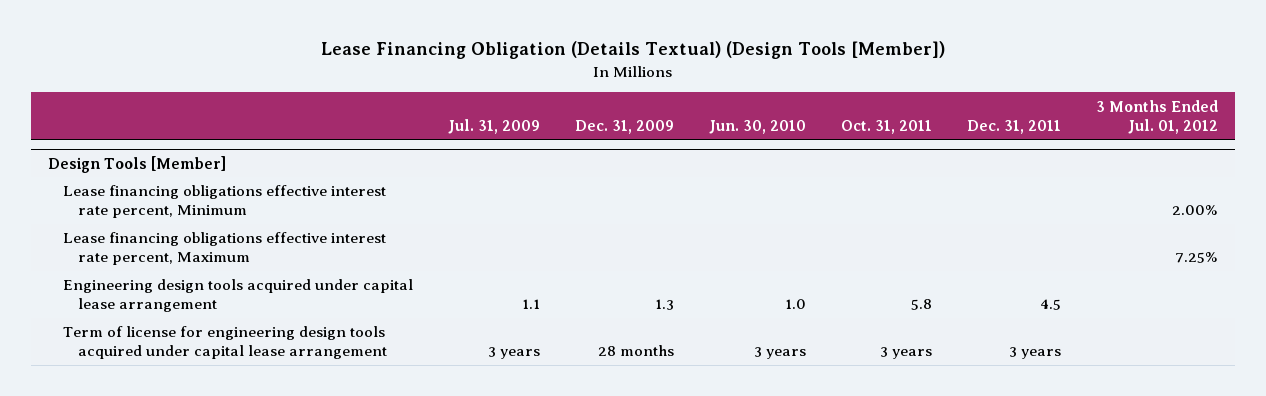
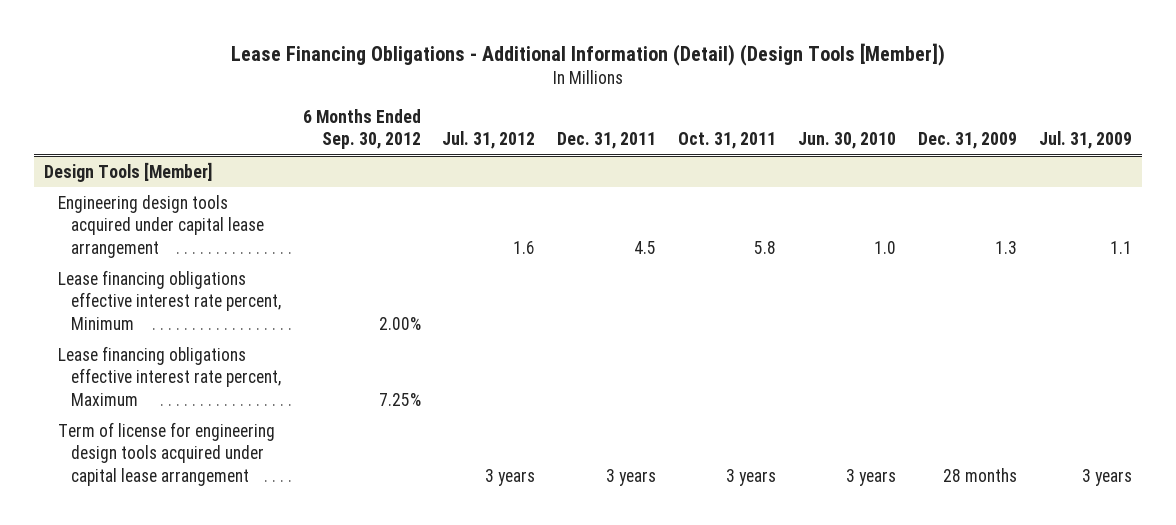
[321,41,946,60] Lease Financing Obligation (Details Textual) (Design Tools [Member]) -> [231,42,946,66] Lease Financing Obligations - Additional Information (Detail) (Design Tools [Member])
[1095,99,1218,134] 3 Months Ended Jul. 01, 2012 -> none
none -> [302,109,421,150] 6 Months Ended Sep. 30, 2012
none -> [442,131,536,150] Jul. 31, 2012
[62,279,413,313] Engineering design tools acquired under capital lease arrangement -> [57,194,264,258] Engineering design tools acquired under capital lease arrangement

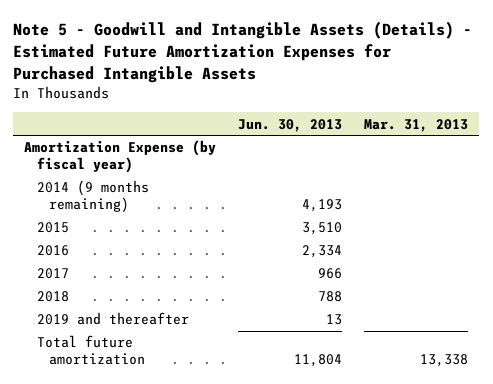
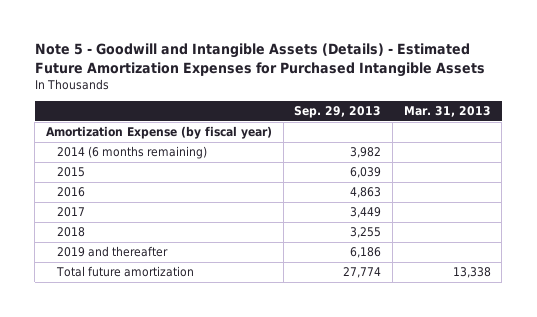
[238,118,343,132] Jun. 30, 2013 -> none
none -> [294,106,382,119] Sep. 29, 2013
[36,180,149,214] 2014 (9 months remaining) -> [57,146,208,160] 2014 (6 months remaining)

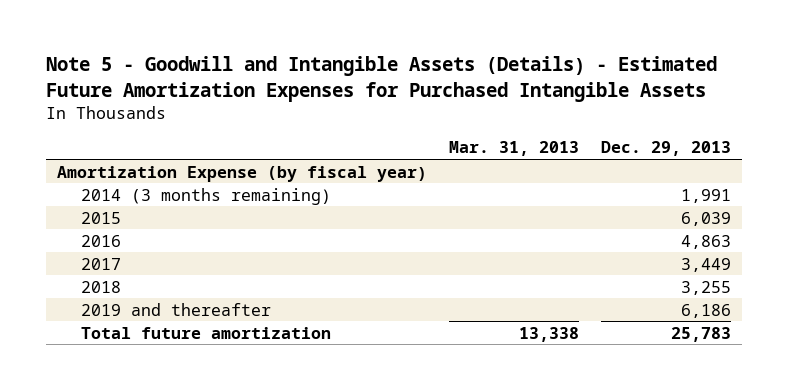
[294,106,382,119] Sep. 29, 2013 -> none
none -> [600,141,731,157] Dec. 29, 2013
[57,146,208,160] 2014 (6 months remaining) -> [80,187,331,205] 2014 (3 months remaining)

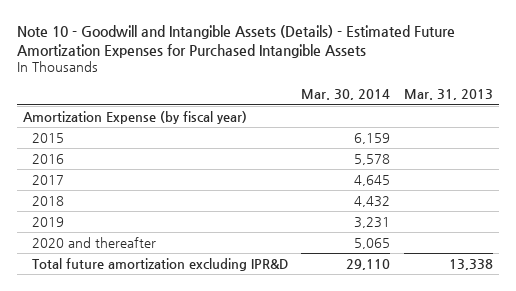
[45,56,717,102] Note 5 - Goodwill and Intangible Assets (Details) - Estimated Future Amortization Expenses for Purchased Intangible Assets -> [16,24,455,58] Note 10 - Goodwill and Intangible Assets (Details) - Estimated Future Amortization Expenses for Purchased Intangible Assets
[600,141,731,157] Dec. 29, 2013 -> none
none -> [301,89,391,101] Mar. 30, 2014
[80,187,331,205] 2014 (3 months remaining) -> none
none -> [32,216,65,227] 2019
[80,302,271,316] 2019 and thereafter -> [32,236,157,248] 2020 and thereafter
[80,326,331,339] Total future amortization -> [32,257,289,271] Total future amortization excluding IPR&D

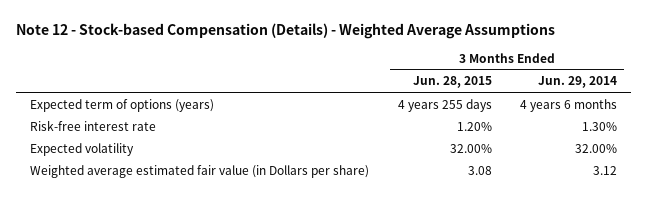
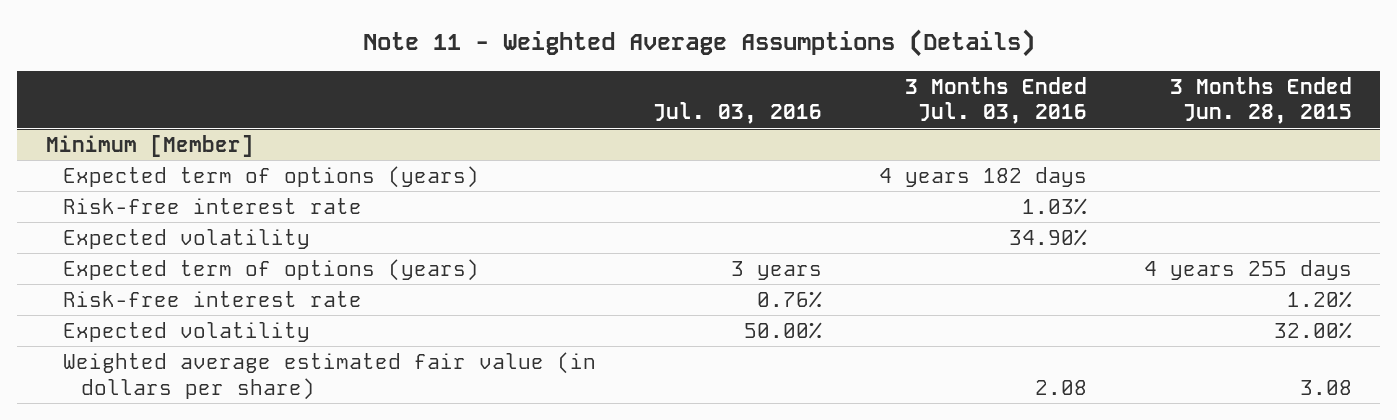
[16,23,556,40] Note 12 - Stock-based Compensation (Details) - Weighted Average Assumptions -> [362,28,1035,57] Note 11 - Weighted Average Assumptions (Details)
[537,76,617,89] Jun. 29, 2014 -> none
none -> [652,102,822,125] Jul. 03, 2016
none -> [904,76,1087,125] 3 Months Ended Jul. 03, 2016
none -> [45,134,254,157] Minimum [Member]
none -> [63,165,480,188] Expected term of options (years)
none -> [63,197,363,214] Risk-free interest rate
none -> [63,228,311,249] Expected volatility
[30,164,370,178] Weighted average estimated fair value (in Dollars per share) -> [63,351,597,400] Weighted average estimated fair value (in dollars per share)

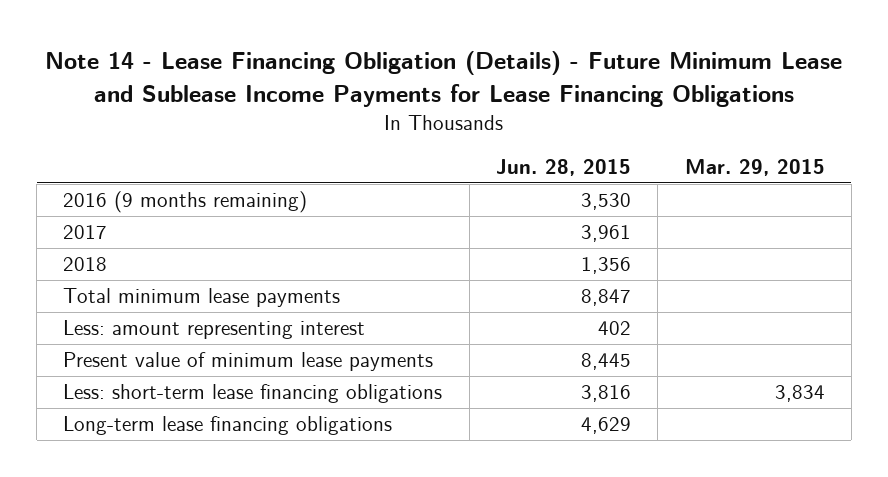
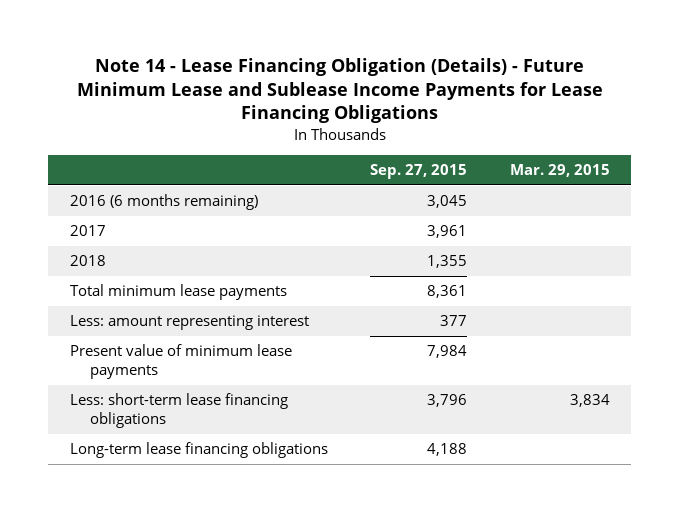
[496,159,632,177] Jun. 28, 2015 -> none
none -> [370,164,468,180] Sep. 27, 2015
[63,191,308,214] 2016 (9 months remaining) -> [69,194,258,211] 2016 (6 months remaining)

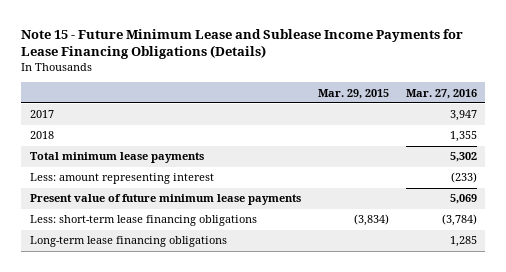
[76,57,603,124] Note 14 - Lease Financing Obligation (Details) - Future Minimum Lease and Sublease Income Payments for Lease Financing Obligations -> [21,28,464,59] Note 15 - Future Minimum Lease and Sublease Income Payments for Lease Financing Obligations (Details)
[370,164,468,180] Sep. 27, 2015 -> none
none -> [405,88,477,99] Mar. 27, 2016
[69,194,258,211] 2016 (6 months remaining) -> none
[69,344,292,380] Present value of minimum lease payments -> [29,194,301,206] Present value of future minimum lease payments
[569,394,610,408] 3,834 -> [353,214,389,227] (3,834)

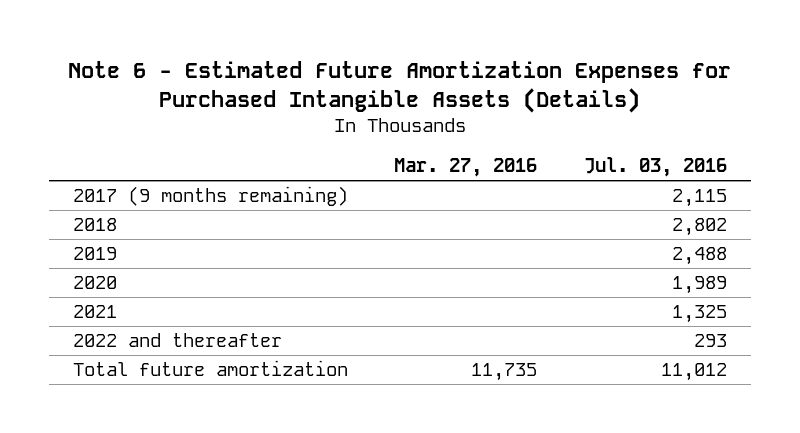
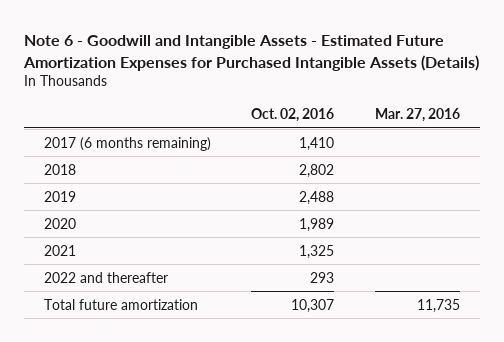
[67,61,731,114] Note 6 - Estimated Future Amortization Expenses for Purchased Intangible Assets (Details) -> [23,34,480,71] Note 6 - Goodwill and Intangible Assets - Estimated Future Amortization Expenses for Purchased Intangible Assets (Details)
[584,157,728,178] Jul. 03, 2016 -> none
none -> [251,107,335,122] Oct. 02, 2016
[72,186,348,207] 2017 (9 months remaining) -> [44,136,212,151] 2017 (6 months remaining)

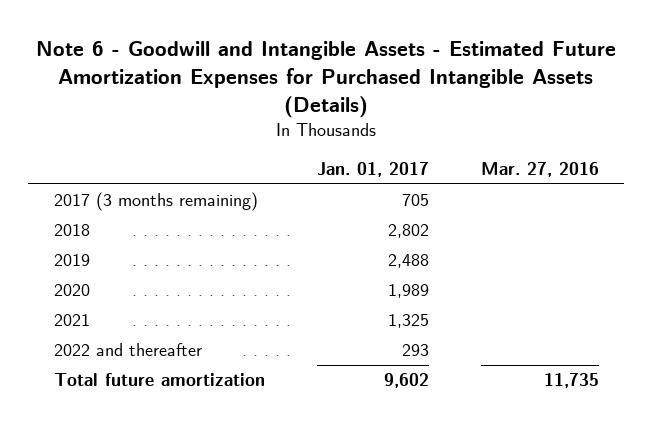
[251,107,335,122] Oct. 02, 2016 -> none
none -> [316,162,429,178] Jan. 01, 2017
[44,136,212,151] 2017 (6 months remaining) -> [54,192,259,212] 2017 (3 months remaining)

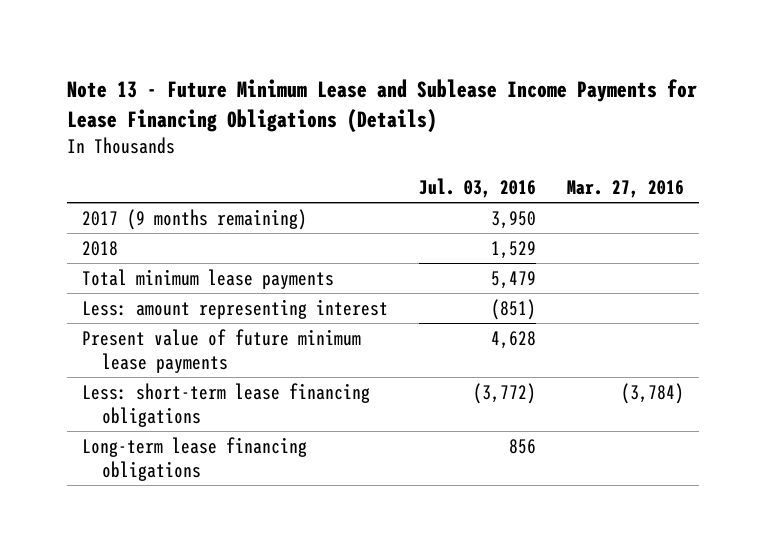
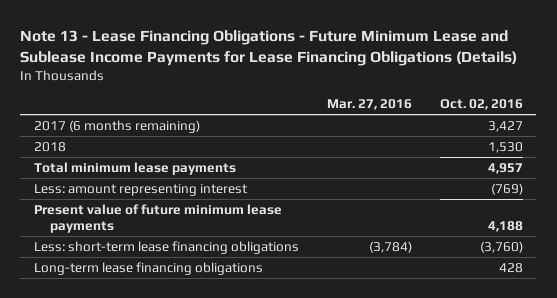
[66,78,697,133] Note 13 - Future Minimum Lease and Sublease Income Payments for Lease Financing Obligations (Details) -> [20,29,518,66] Note 13 - Lease Financing Obligations - Future Minimum Lease and Sublease Income Payments for Lease Financing Obligations (Details)
[419,177,537,198] Jul. 03, 2016 -> none
none -> [439,98,523,110] Oct. 02, 2016
[82,208,308,230] 2017 (9 months remaining) -> [33,119,200,133] 2017 (6 months remaining)

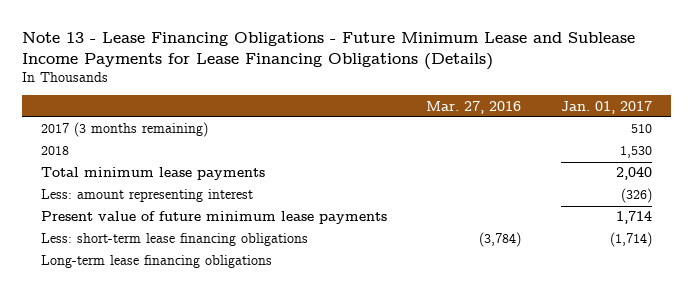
[439,98,523,110] Oct. 02, 2016 -> none
none -> [560,100,652,114] Jan. 01, 2017
[33,119,200,133] 2017 (6 months remaining) -> [41,122,209,138] 2017 (3 months remaining)

